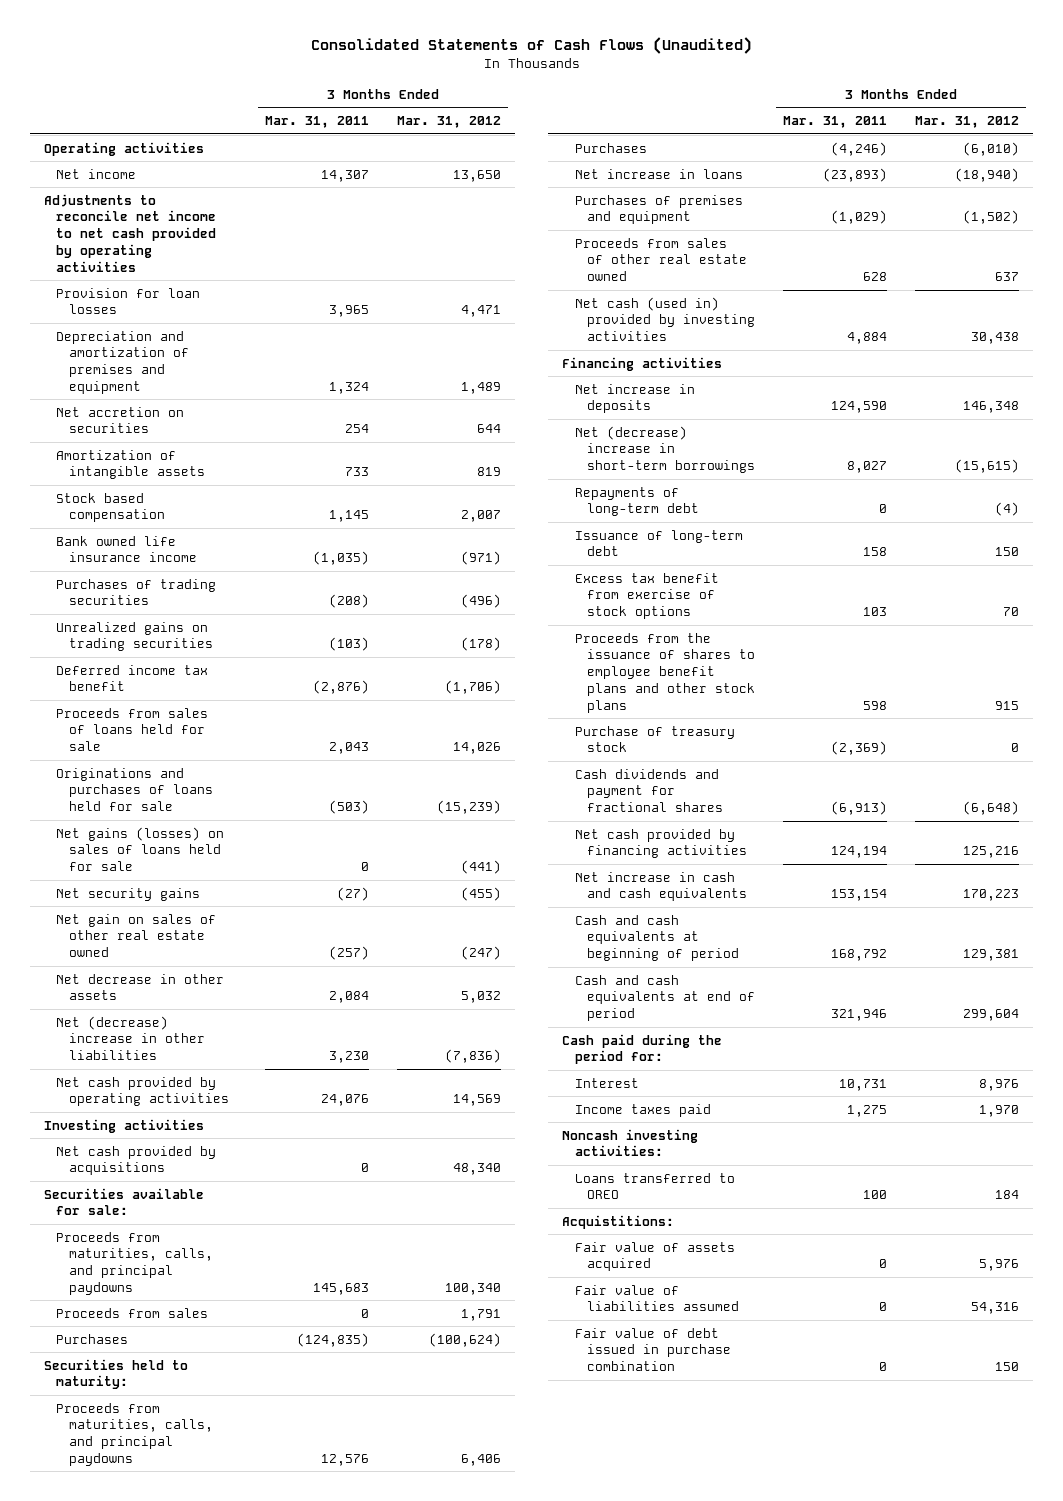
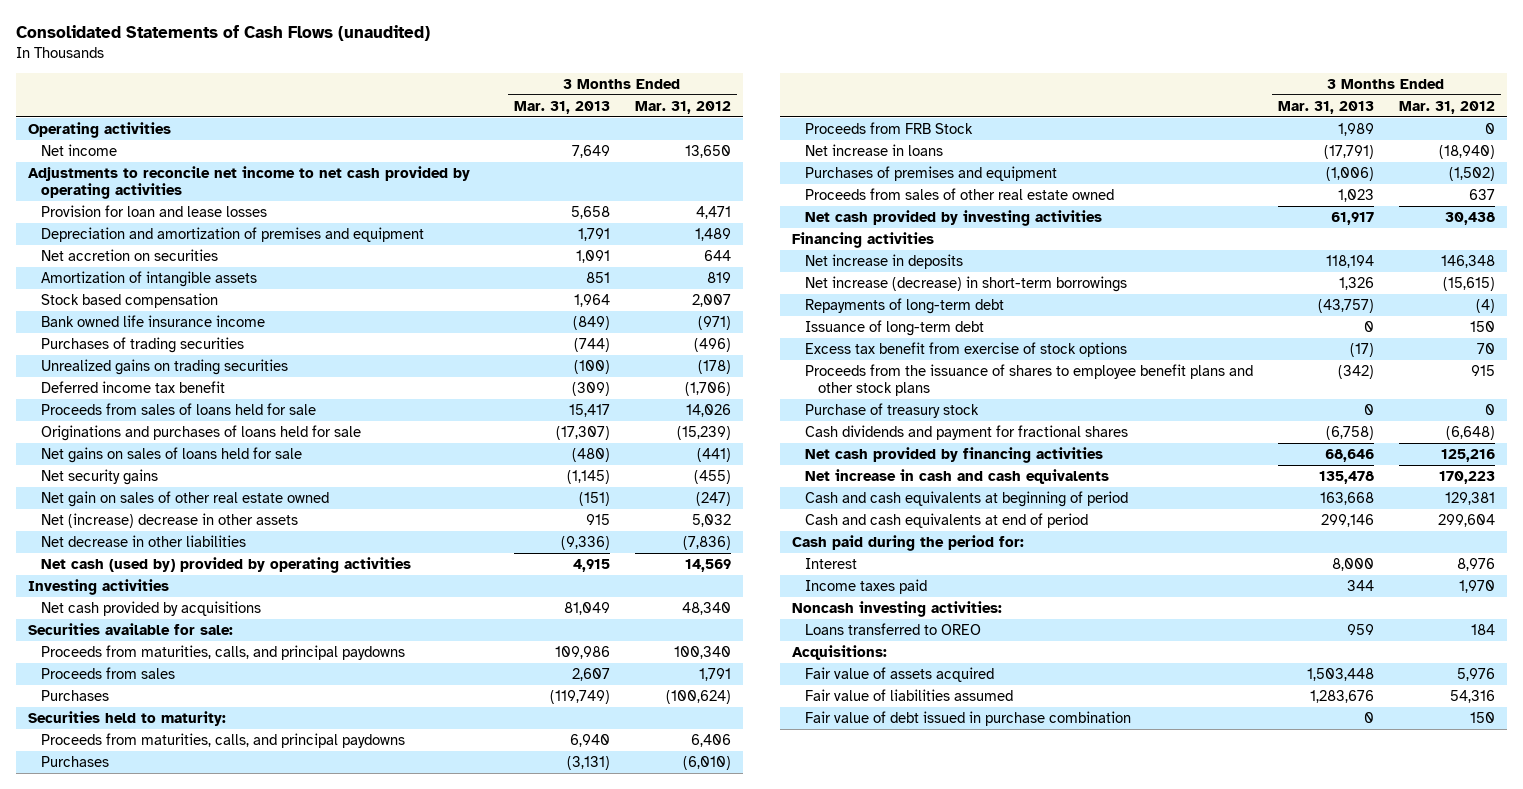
[310,37,752,55] Consolidated Statements of Cash Flows (Unaudited) -> [15,25,430,42] Consolidated Statements of Cash Flows (unaudited)
[264,116,369,129] Mar. 31, 2011 -> none
none -> [513,100,610,114] Mar. 31, 2013
[56,287,201,315] Provision for loan losses -> [41,205,268,218] Provision for loan and lease losses
[56,826,225,872] Net gains (losses) on sales of loans held for sale -> [41,447,303,464] Net gains on sales of loans held for sale
[56,973,225,1001] Net decrease in other assets -> [41,513,299,529] Net (increase) decrease in other assets
[56,1015,205,1061] Net (decrease) increase in other liabilities -> [41,535,247,548] Net decrease in other liabilities
[56,1076,229,1107] Net cash provided by operating activities -> [41,557,412,574] Net cash (used by) provided by operating activities
none -> [805,122,974,135] Proceeds from FRB Stock
[574,296,755,342] Net cash (used in) provided by investing activities -> [805,210,1103,227] Net cash provided by investing activities
[574,425,755,474] Net (decrease) increase in short-term borrowings -> [805,276,1128,293] Net increase (decrease) in short-term borrowings
[562,1214,675,1229] Acquistitions: -> none
none -> [791,645,887,661] Acquisitions:

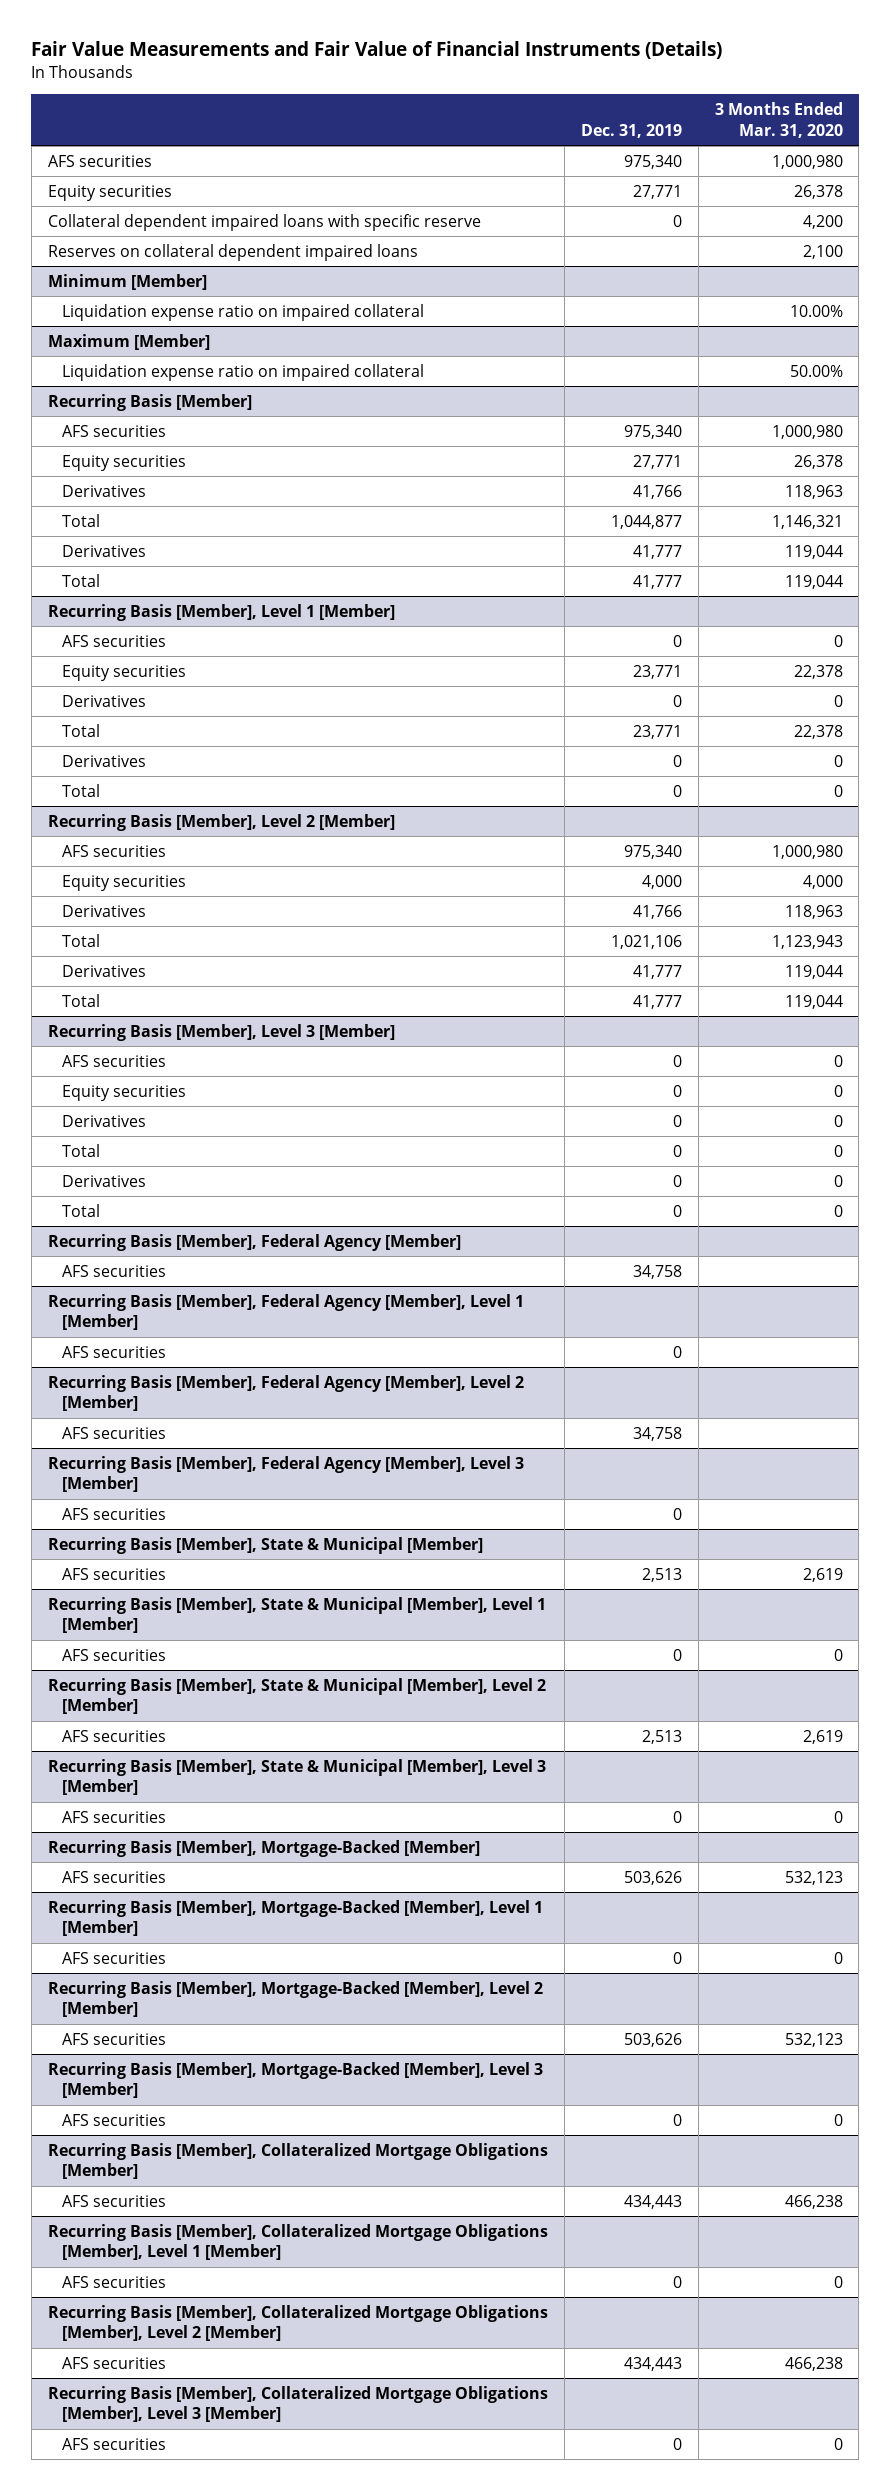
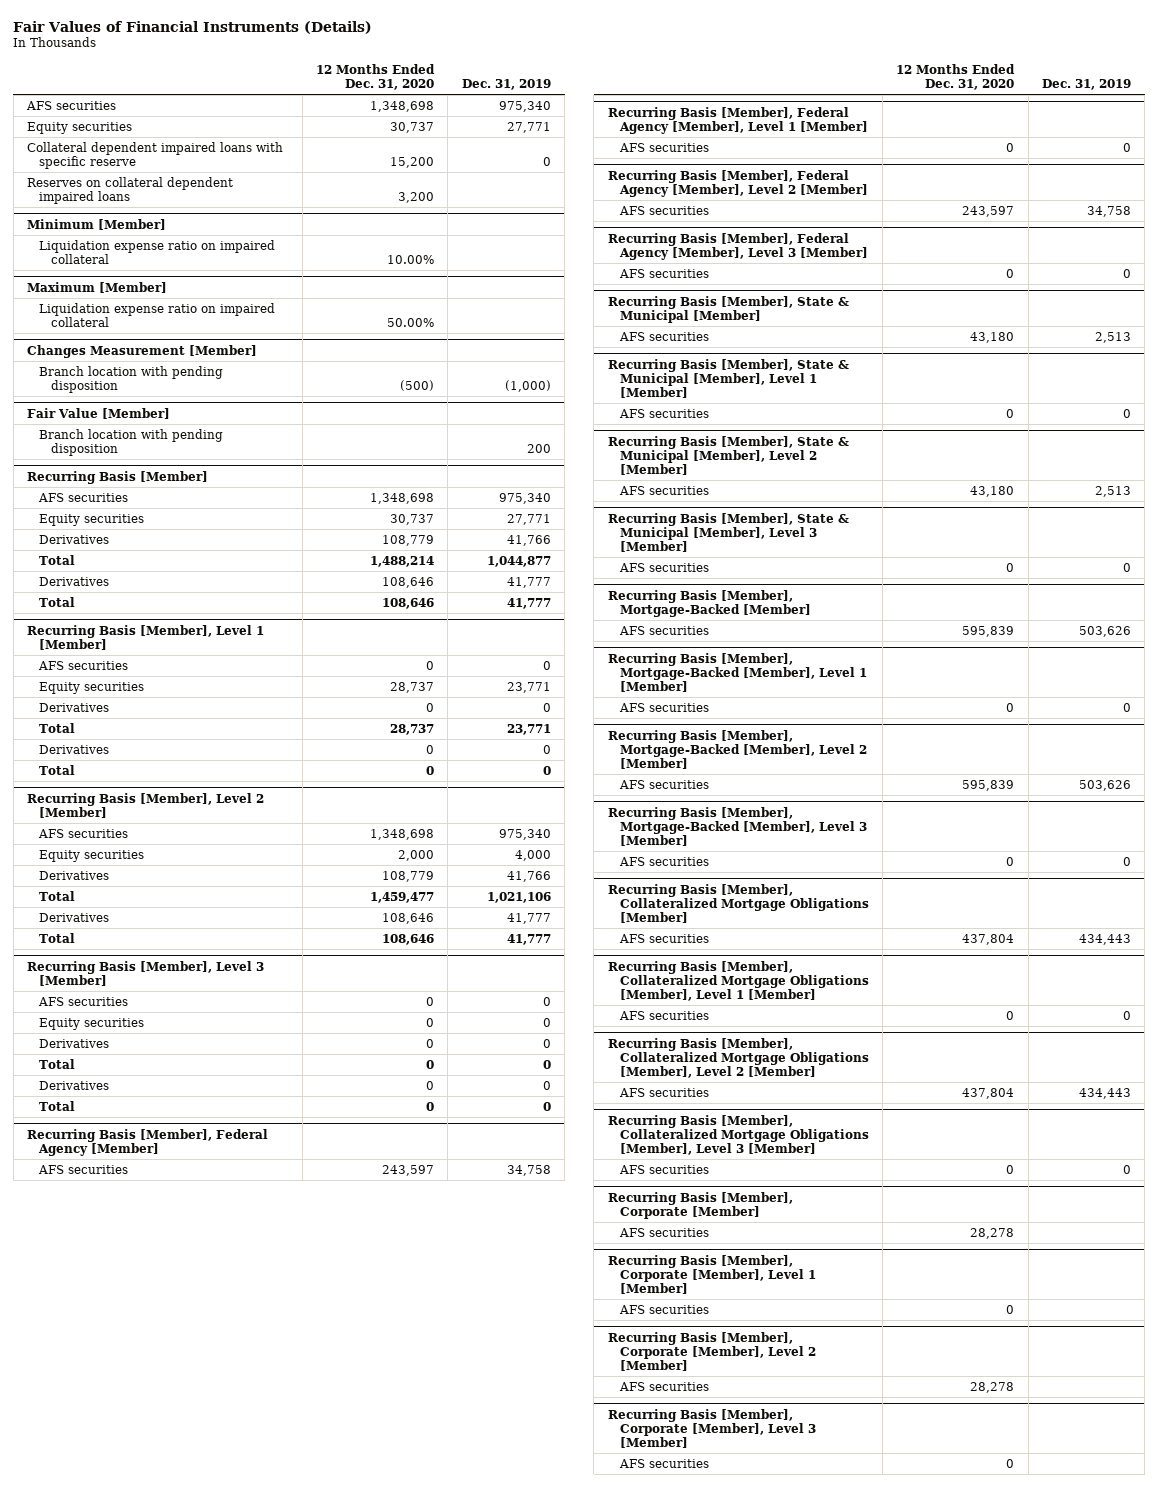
[31,41,723,60] Fair Value Measurements and Fair Value of Financial Instruments (Details) -> [13,20,373,34] Fair Values of Financial Instruments (Details)
[714,102,843,138] 3 Months Ended Mar. 31, 2020 -> none
none -> [316,63,436,90] 12 Months Ended Dec. 31, 2020
none -> [27,344,258,358] Changes Measurement [Member]
none -> [39,365,224,393] Branch location with pending disposition
none -> [27,407,171,419] Fair Value [Member]
none -> [39,428,224,456] Branch location with pending disposition
none -> [607,1191,793,1219] Recurring Basis [Member], Corporate [Member]
none -> [618,1227,709,1237] AFS securities
none -> [607,1254,816,1294] Recurring Basis [Member], Corporate [Member], Level 1 [Member]
none -> [618,1304,709,1314] AFS securities
none -> [607,1331,816,1371] Recurring Basis [Member], Corporate [Member], Level 2 [Member]
none -> [618,1381,709,1391] AFS securities
none -> [607,1408,816,1448] Recurring Basis [Member], Corporate [Member], Level 3 [Member]
none -> [618,1458,709,1468] AFS securities

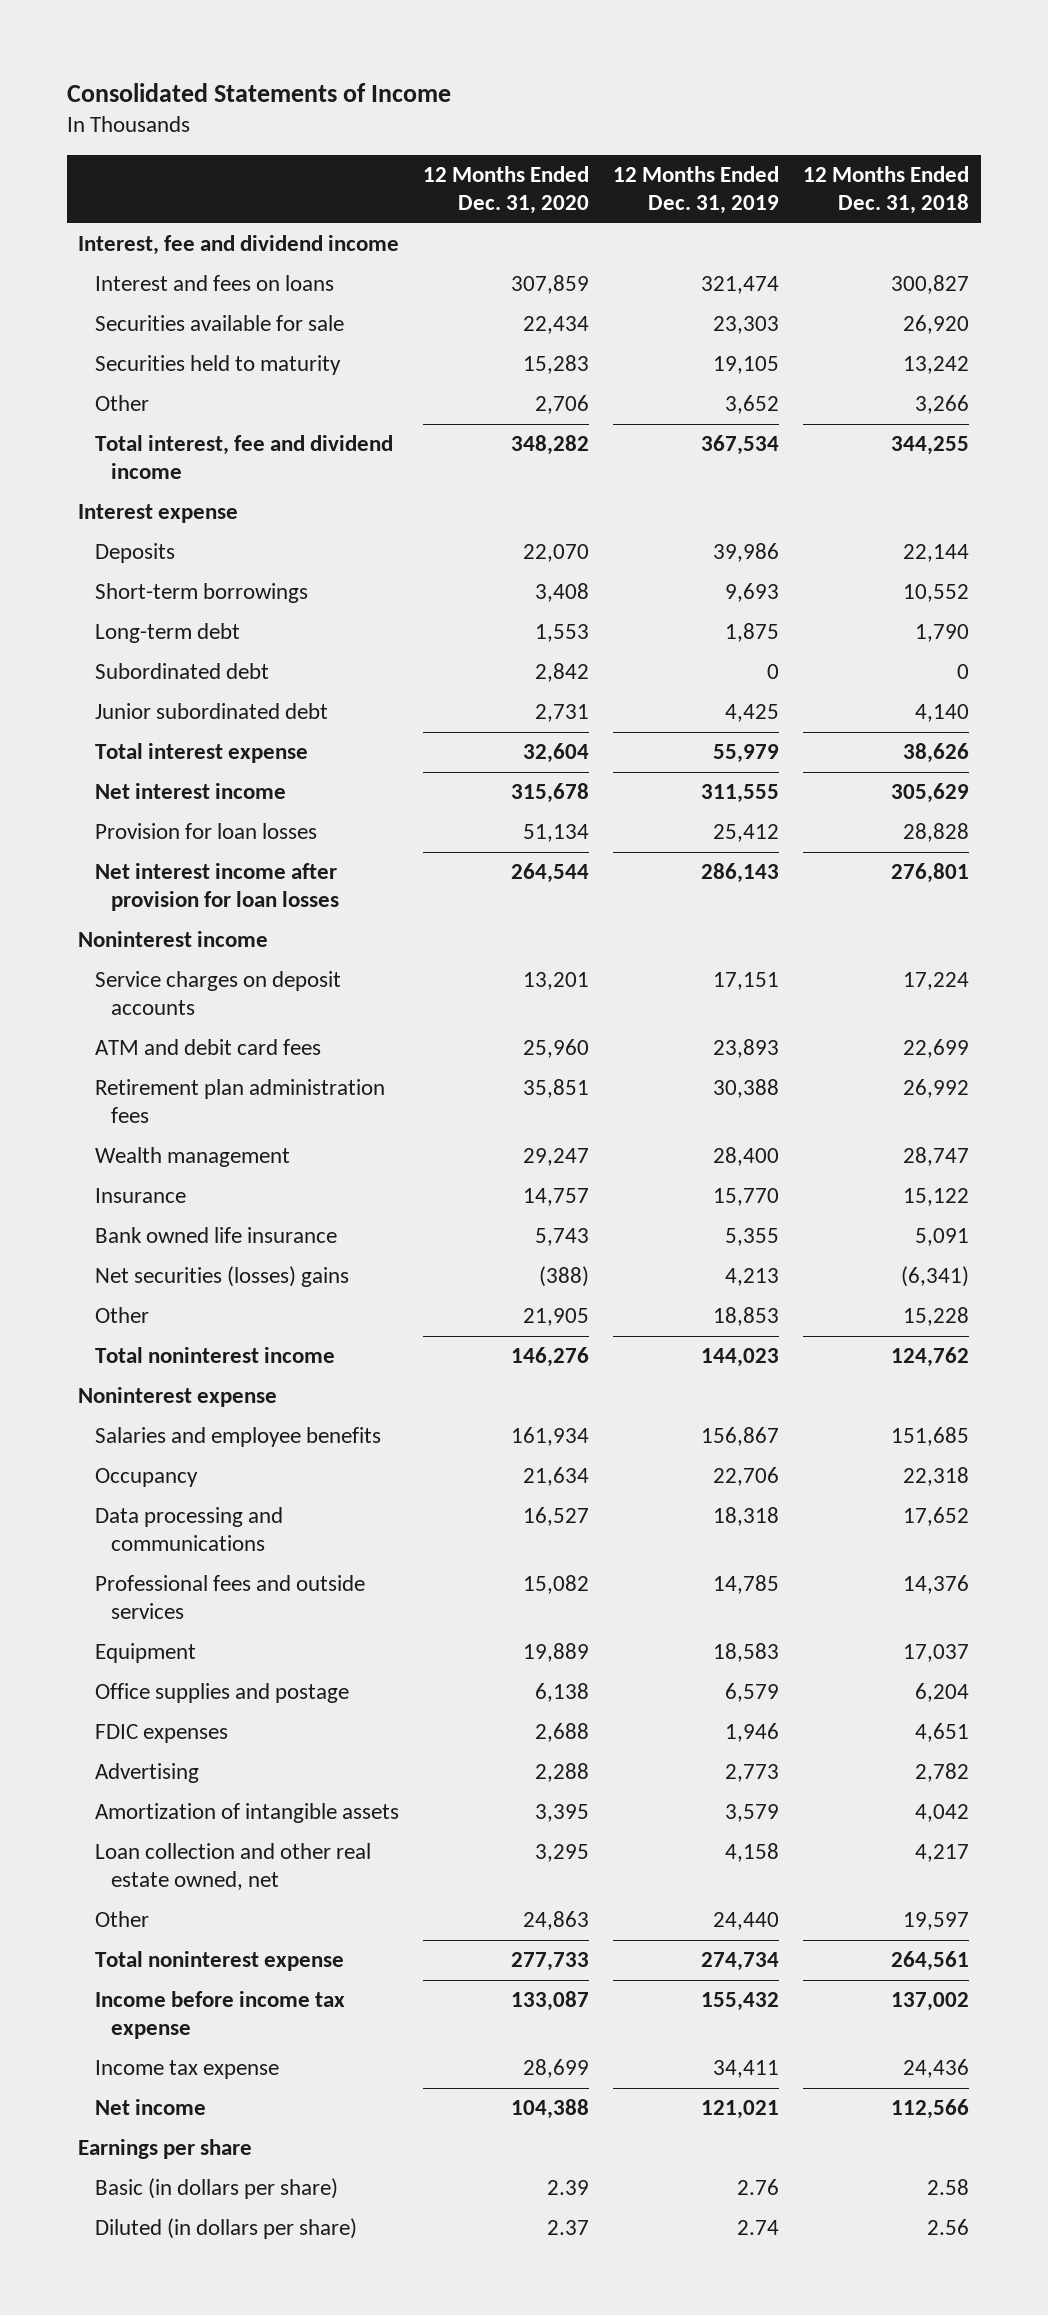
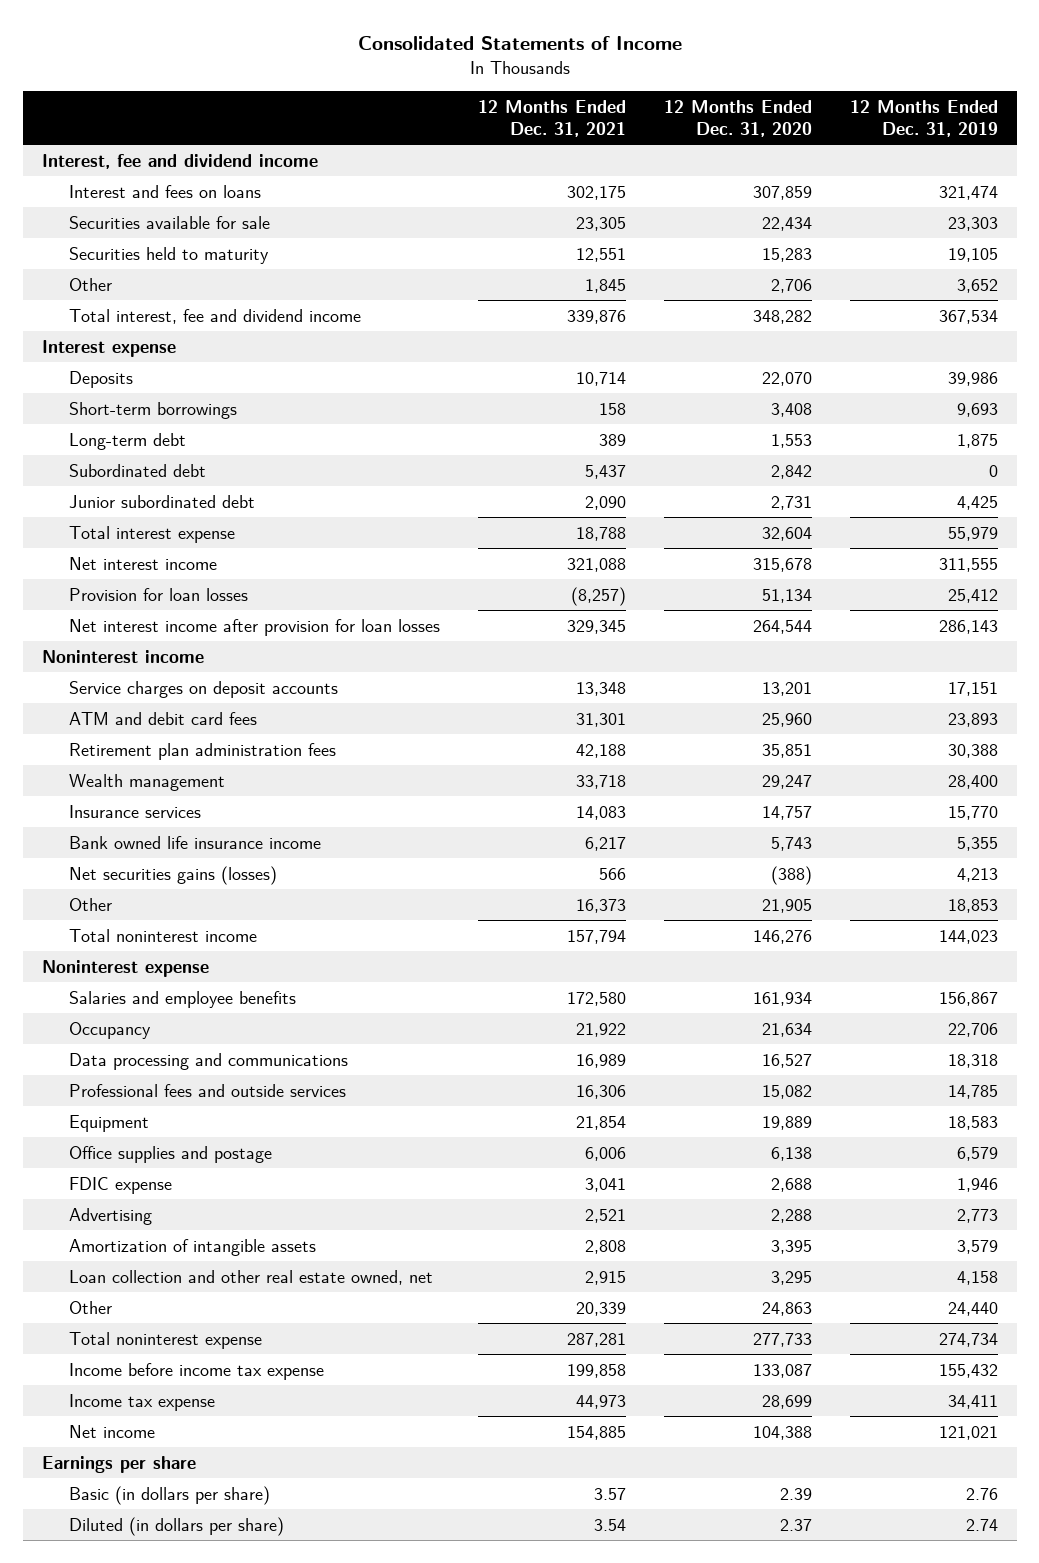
[803,165,970,215] 12 Months Ended Dec. 31, 2018 -> none
none -> [478,99,627,137] 12 Months Ended Dec. 31, 2021
[94,1188,186,1204] Insurance -> [69,804,202,818] Insurance services
[94,1227,337,1244] Bank owned life insurance -> [69,835,322,849] Bank owned life insurance income
[94,1266,349,1288] Net securities (losses) gains -> [69,865,278,885] Net securities gains (losses)
[94,1724,228,1744] FDIC expenses -> [69,1176,173,1194] FDIC expense

